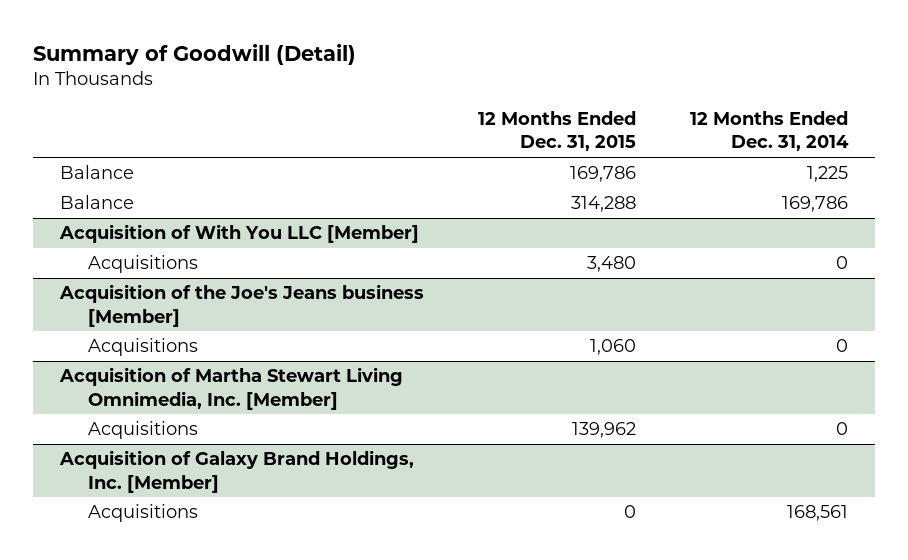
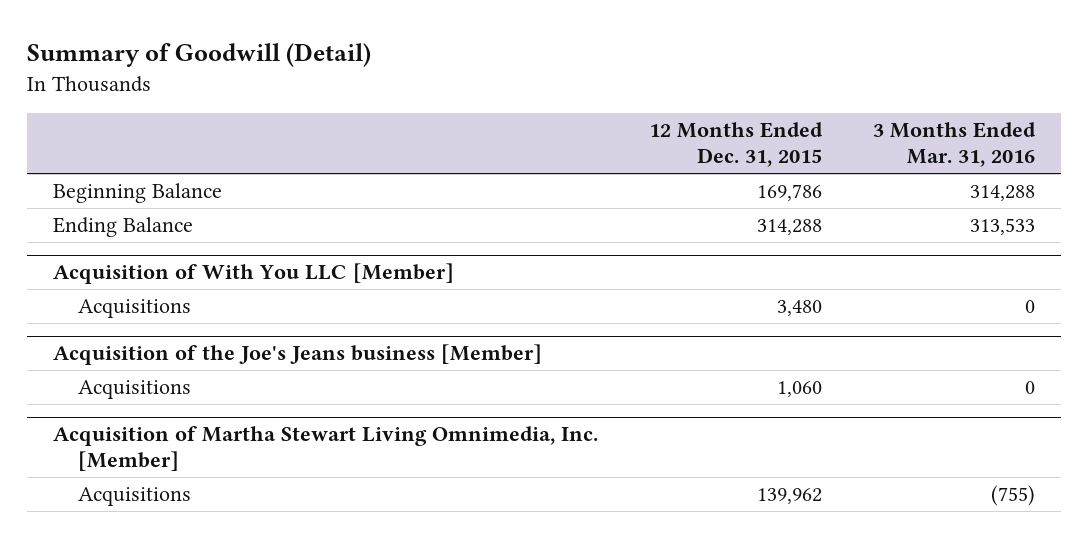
[690,110,850,152] 12 Months Ended Dec. 31, 2014 -> none
none -> [873,121,1037,168] 3 Months Ended Mar. 31, 2016
[59,165,134,180] Balance -> [52,183,222,204] Beginning Balance
[59,195,134,210] Balance -> [52,217,193,238] Ending Balance
[58,450,414,493] Acquisition of Galaxy Brand Holdings, Inc. [Member] -> none
[87,504,198,523] Acquisitions -> none

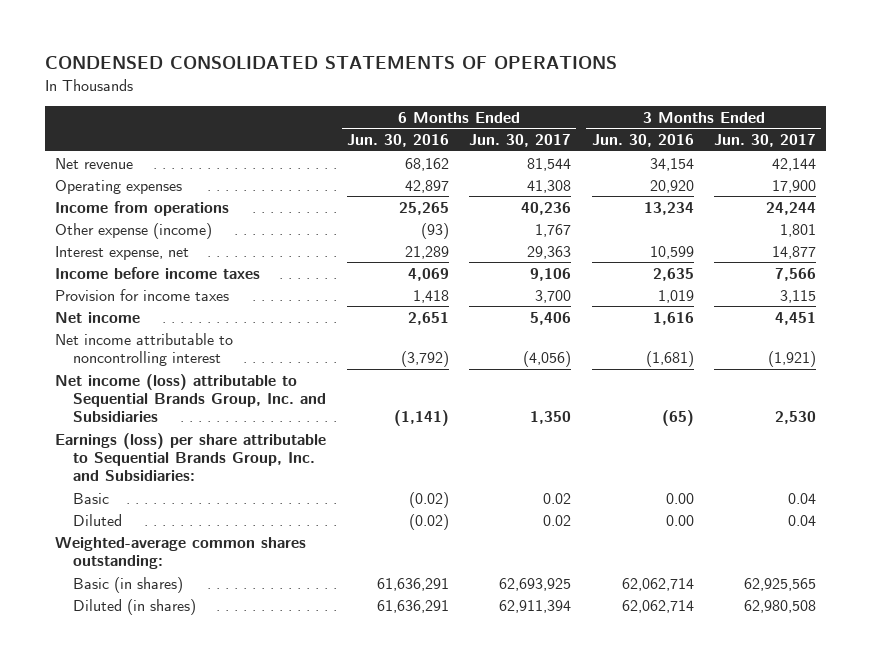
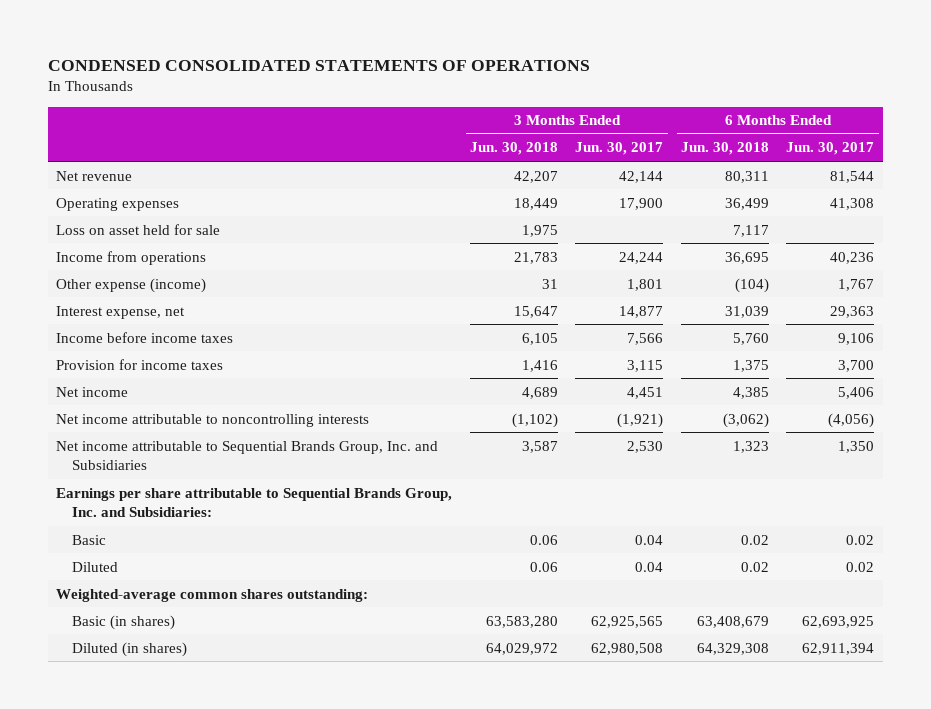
[346,134,449,148] Jun. 30, 2016 -> none
[591,134,694,148] Jun. 30, 2016 -> none
none -> [469,142,558,156] Jun. 30, 2018
none -> [680,142,769,156] Jun. 30, 2018
none -> [56,223,221,235] Loss on asset held for sale
[55,332,234,366] Net income attributable to noncontrolling interest -> [56,413,370,427] Net income attributable to noncontrolling interests
[55,373,326,423] Net income (loss) attributable to Sequential Brands Group, Inc. and Subsidiaries -> [56,440,439,470] Net income attributable to Sequential Brands Group, Inc. and Subsidiaries
[55,432,327,482] Earnings (loss) per share attributable to Sequential Brands Group, Inc. and Subsidiaries: -> [56,487,453,517] Earnings per share attributable to Sequential Brands Group, Inc. and Subsidiaries:

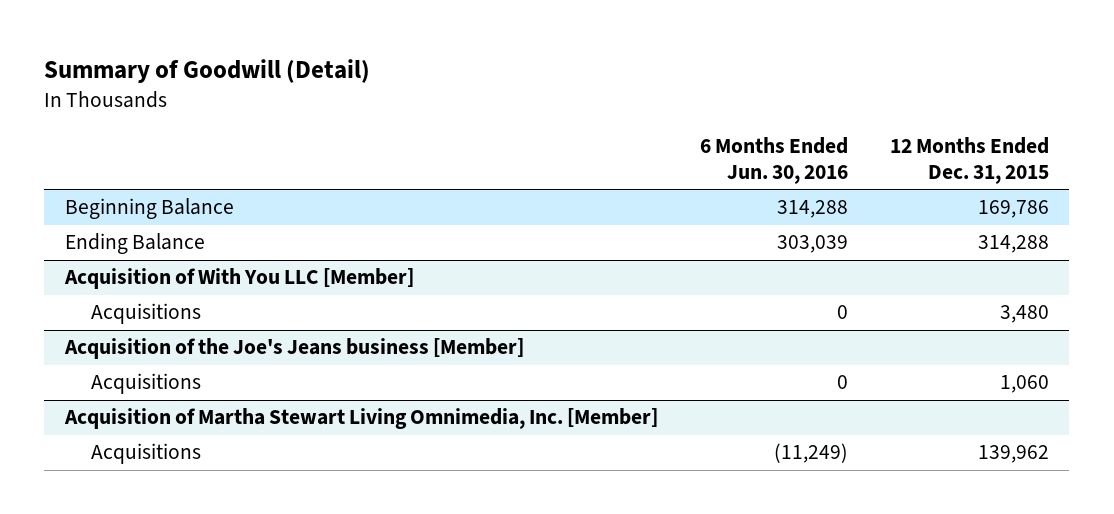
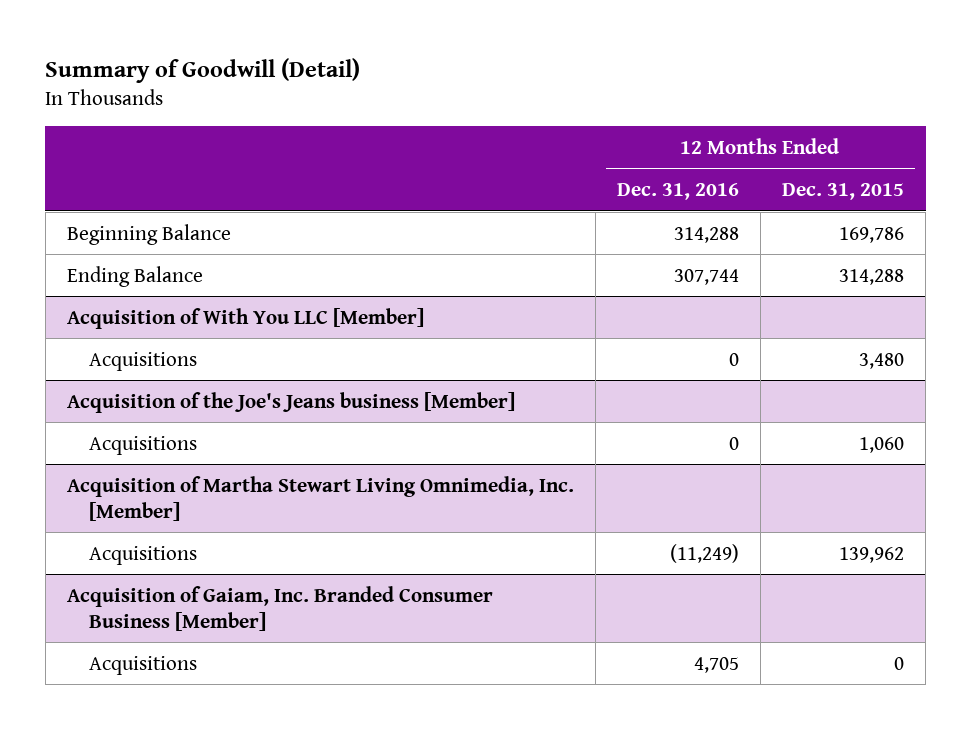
[699,137,848,185] 6 Months Ended Jun. 30, 2016 -> none
none -> [616,183,739,201] Dec. 31, 2016
none -> [66,585,493,631] Acquisition of Gaiam, Inc. Branded Consumer Business [Member]
none -> [89,655,198,675] Acquisitions

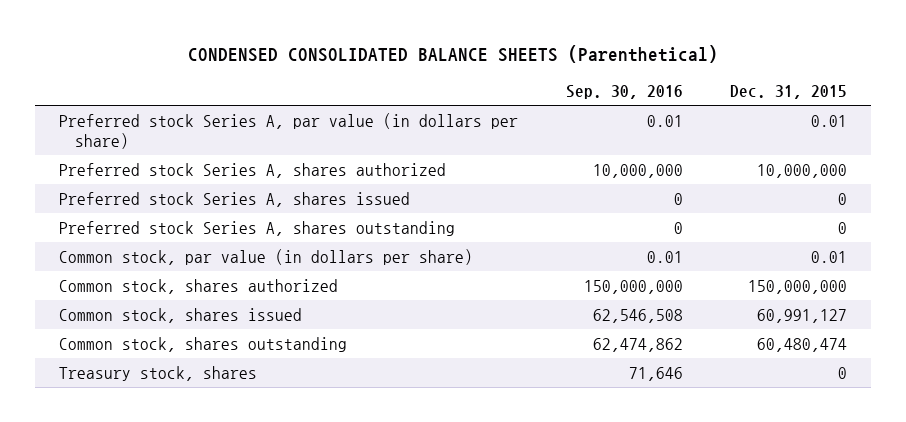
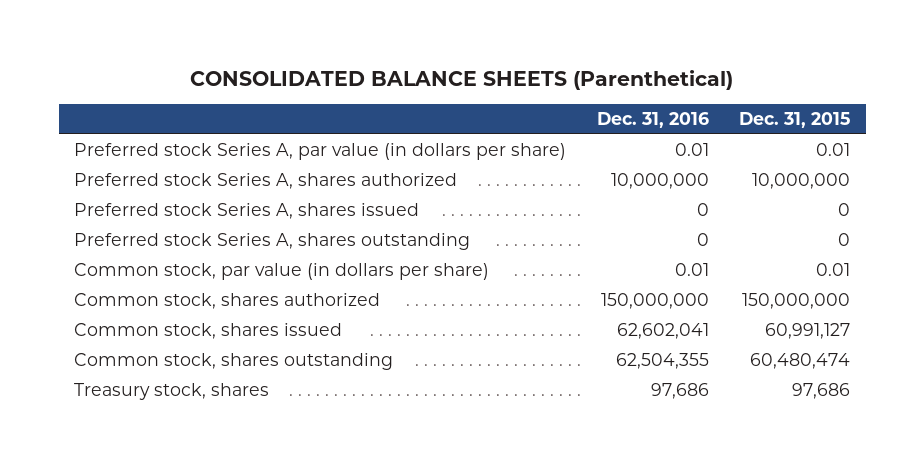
[188,45,719,64] CONDENSED CONSOLIDATED BALANCE SHEETS (Parenthetical) -> [190,70,734,91] CONSOLIDATED BALANCE SHEETS (Parenthetical)
[565,84,683,99] Sep. 30, 2016 -> none
none -> [596,112,709,129] Dec. 31, 2016
[838,366,848,379] 0 -> [792,383,851,400] 97,686

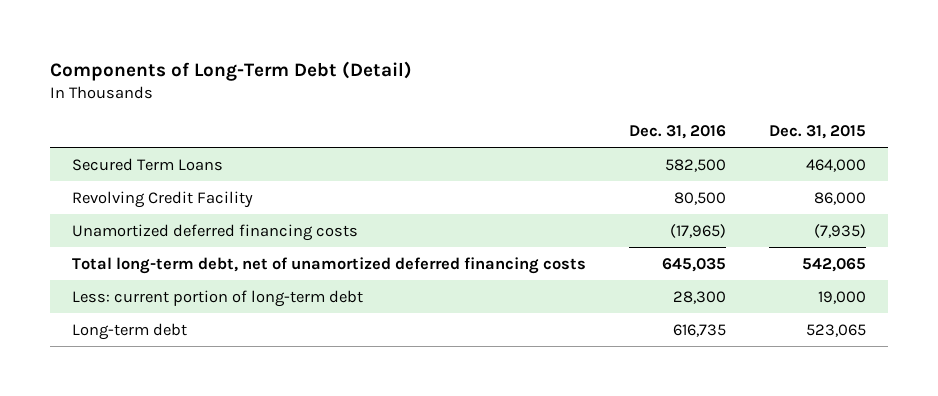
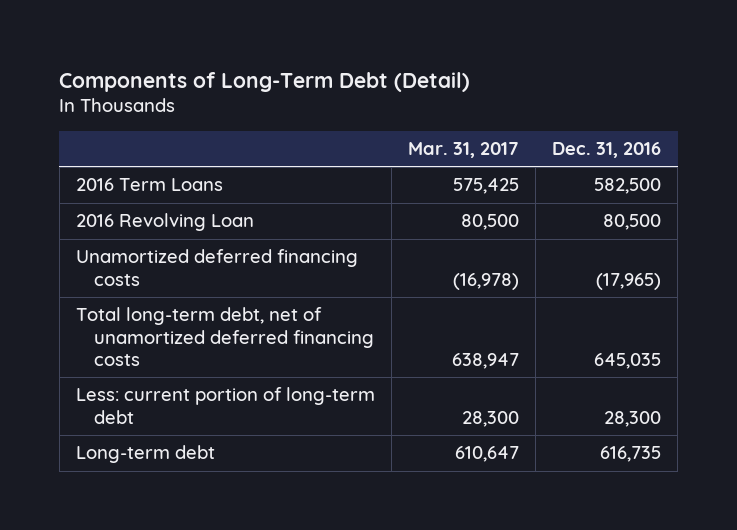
[769,124,867,139] Dec. 31, 2015 -> none
none -> [407,142,519,159] Mar. 31, 2017
[71,157,223,171] Secured Term Loans -> [75,178,223,192] 2016 Term Loans
[71,190,253,208] Revolving Credit Facility -> [75,213,254,232] 2016 Revolving Loan

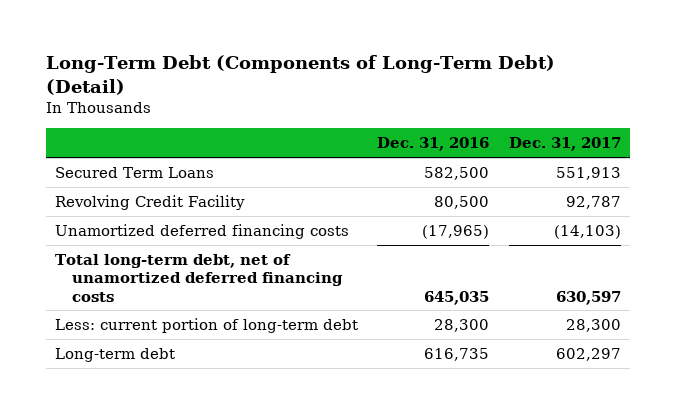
[59,71,471,92] Components of Long-Term Debt (Detail) -> [45,55,555,95] Long-Term Debt (Components of Long-Term Debt) (Detail)
[407,142,519,159] Mar. 31, 2017 -> none
none -> [508,137,621,152] Dec. 31, 2017
[75,178,223,192] 2016 Term Loans -> [55,166,215,178] Secured Term Loans
[75,213,254,232] 2016 Revolving Loan -> [55,194,246,210] Revolving Credit Facility

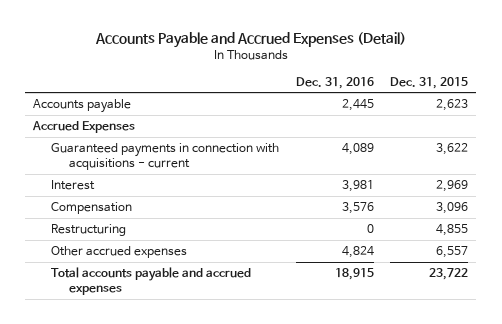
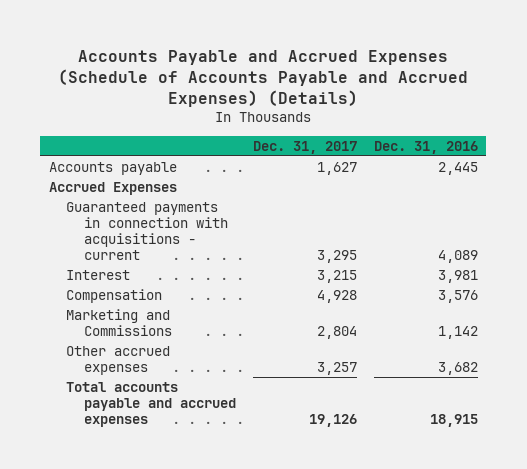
[94,32,406,49] Accounts Payable and Accrued Expenses (Detail) -> [58,49,469,107] Accounts Payable and Accrued Expenses (Schedule of Accounts Payable and Accrued Expenses) (Details)
[390,76,469,89] Dec. 31, 2015 -> none
none -> [252,140,357,154] Dec. 31, 2017
[51,224,127,237] Restructuring -> none
none -> [66,308,172,337] Marketing and Commissions
[341,246,374,259] 4,824 -> [437,362,478,376] 3,682

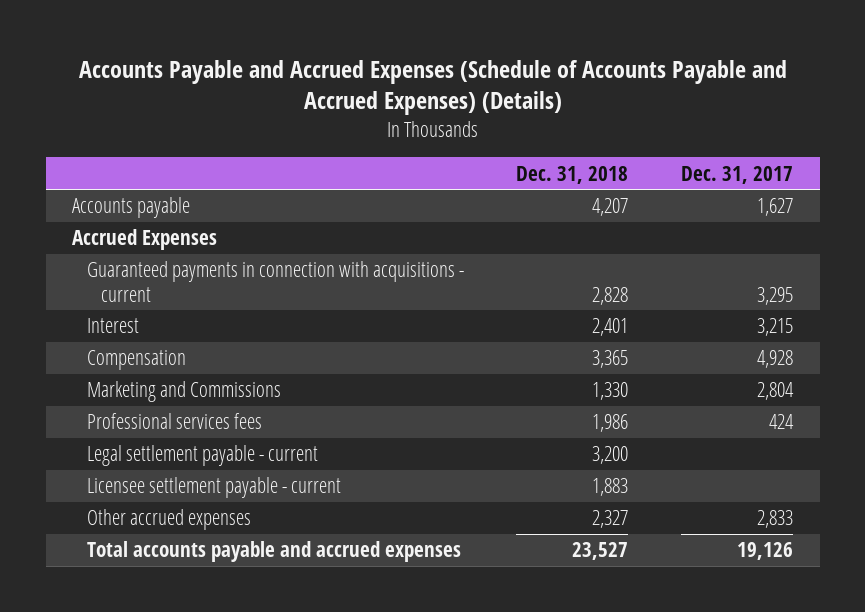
[373,140,478,154] Dec. 31, 2016 -> none
none -> [516,165,629,184] Dec. 31, 2018
none -> [86,413,262,430] Professional services fees
none -> [86,445,318,467] Legal settlement payable - current
none -> [86,477,341,499] Licensee settlement payable - current
[316,362,357,376] 3,257 -> [757,510,794,529] 2,833

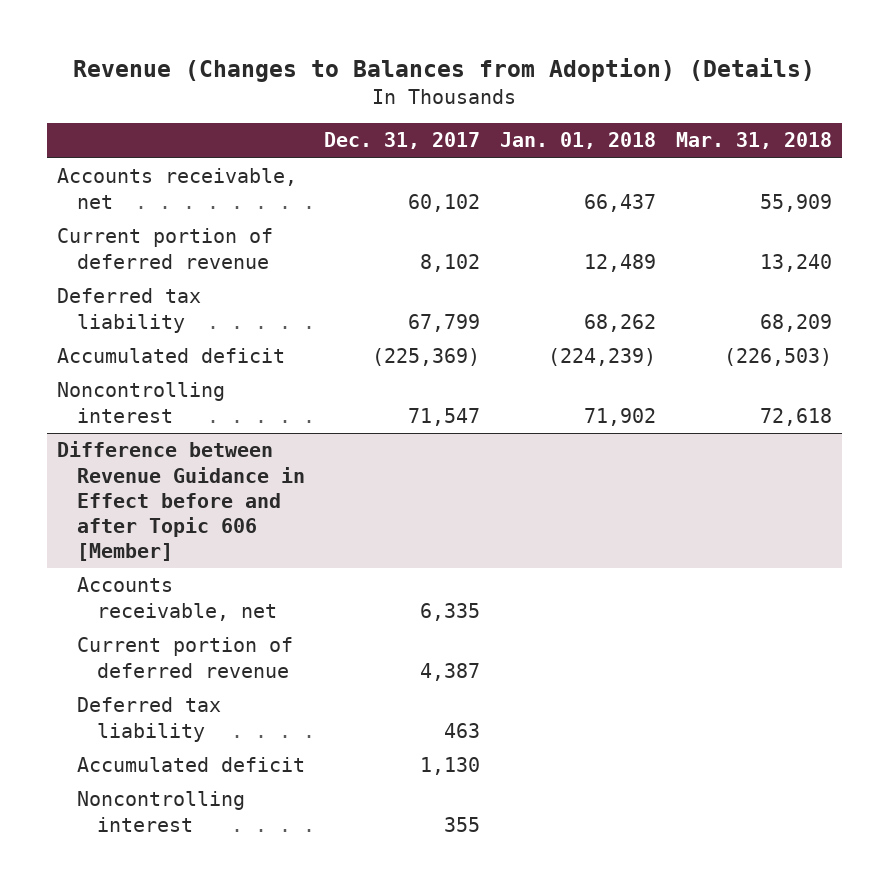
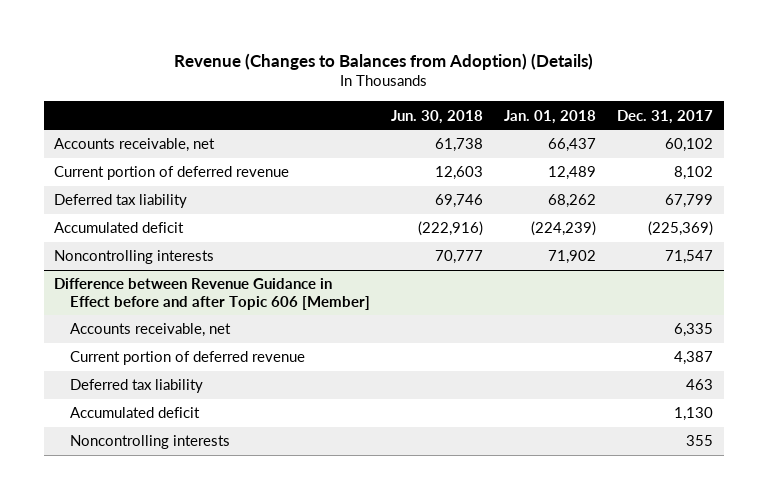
[675,132,832,150] Mar. 31, 2018 -> none
none -> [391,109,484,124] Jun. 30, 2018
[56,382,225,423] Noncontrolling interest -> [54,250,215,265] Noncontrolling interests
[76,791,245,832] Noncontrolling interest -> [70,435,231,450] Noncontrolling interests

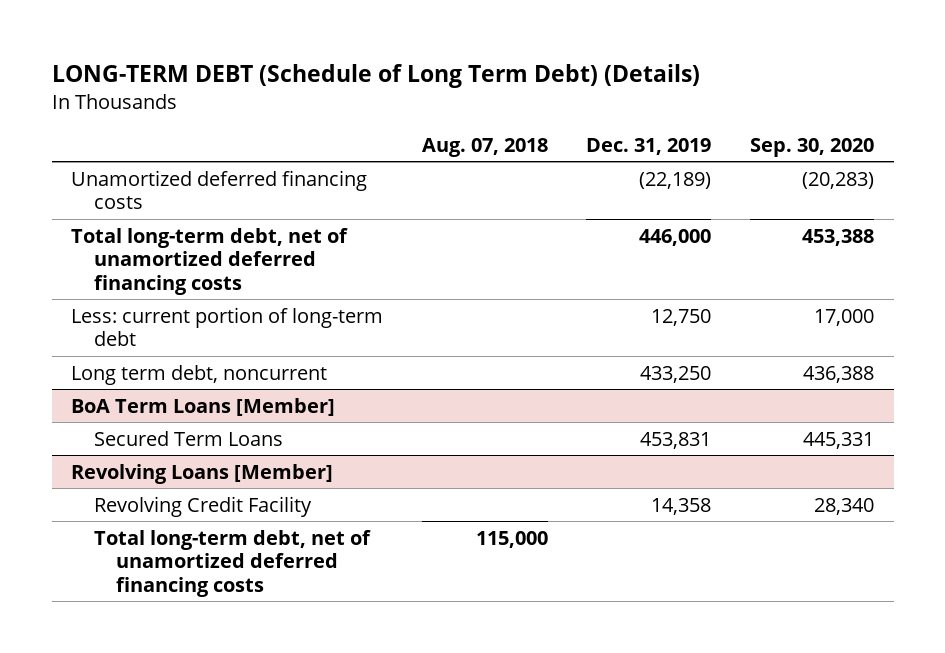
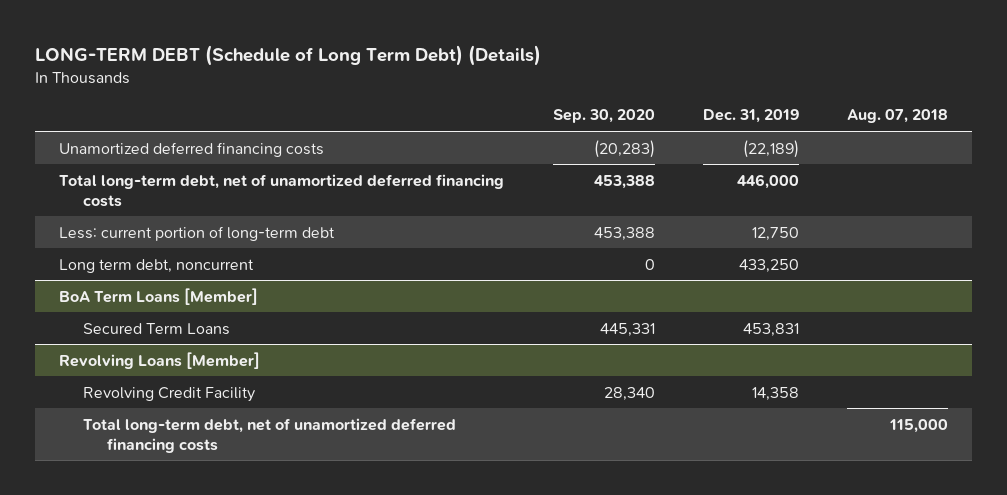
[814,308,875,326] 17,000 -> [593,226,655,241] 453,388
[803,365,875,383] 436,388 -> [644,258,655,270] 0

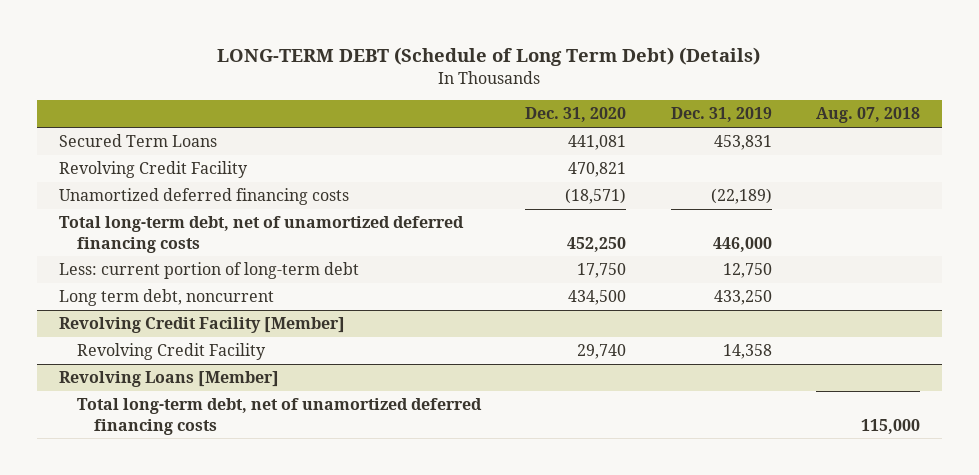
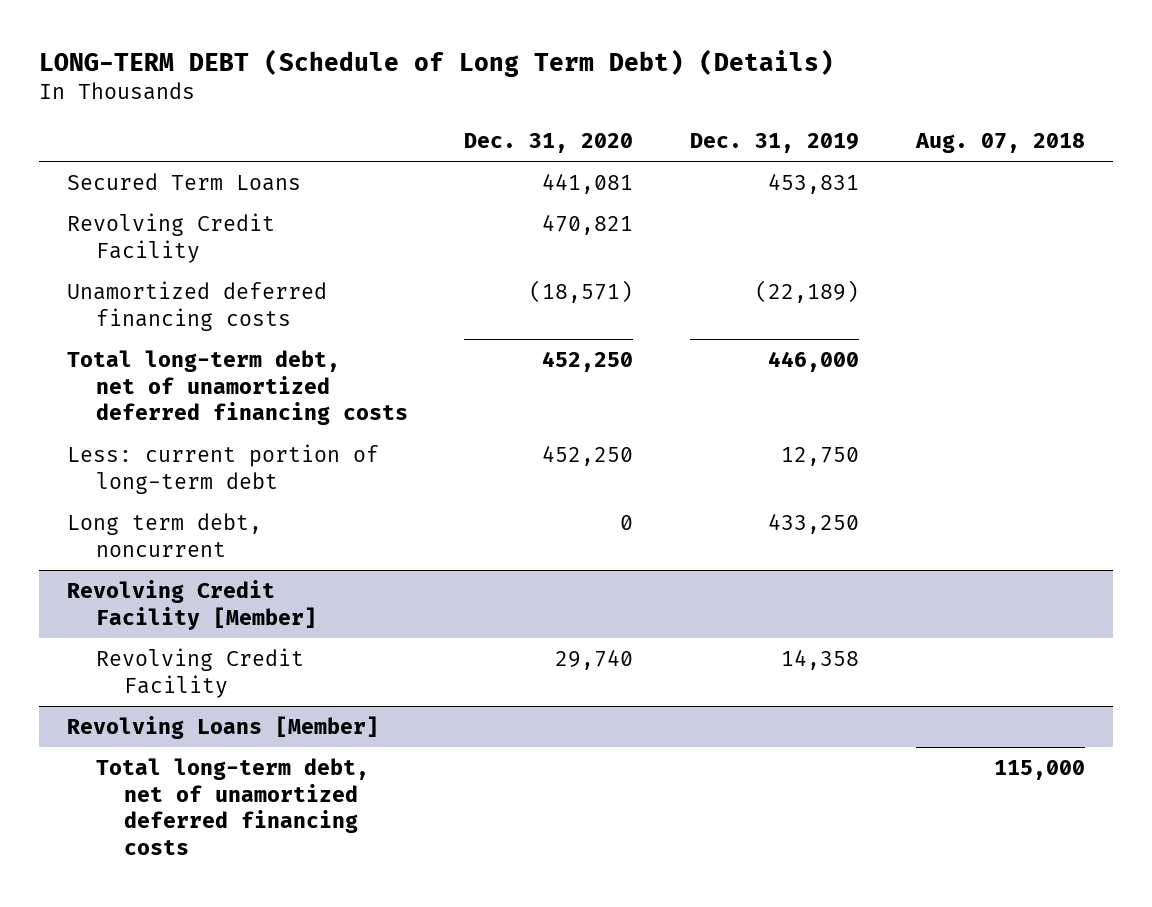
[577,263,627,279] 17,750 -> [542,444,634,466] 452,250
[568,290,627,306] 434,500 -> [620,514,634,530] 0

